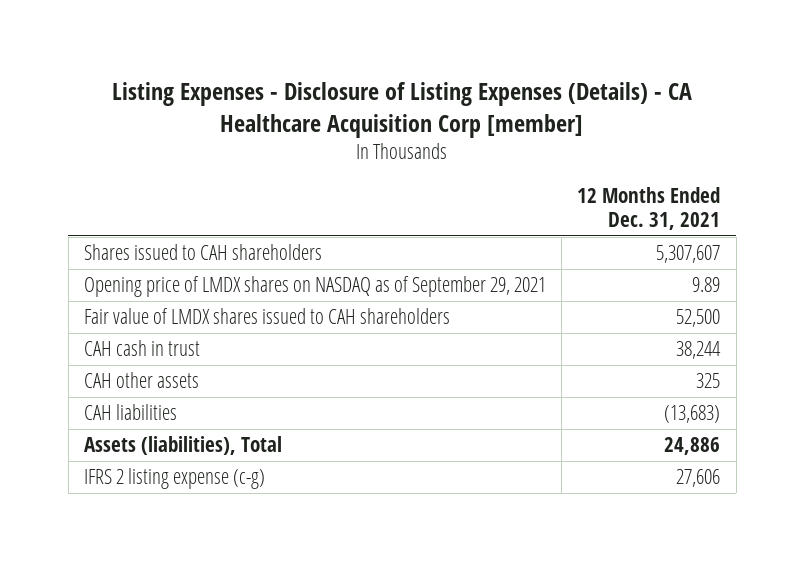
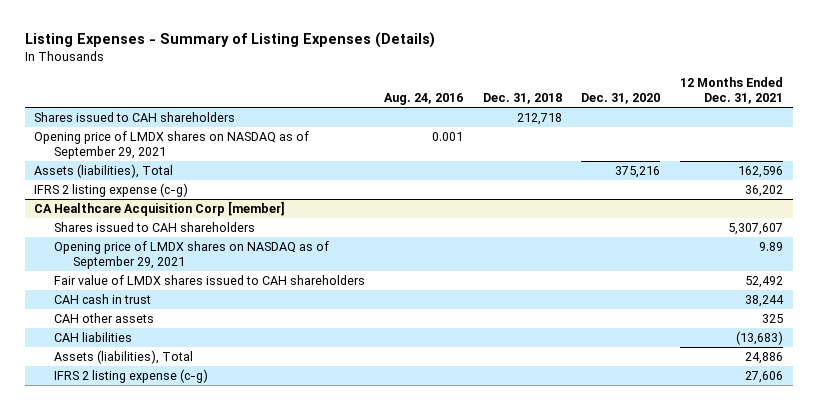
[112,81,693,138] Listing Expenses - Disclosure of Listing Expenses (Details) - CA Healthcare Acquisition Corp [member] -> [24,32,435,49] Listing Expenses - Summary of Listing Expenses (Details)
none -> [384,93,464,106] Aug. 24, 2016
none -> [482,93,562,105] Dec. 31, 2018
none -> [581,93,661,105] Dec. 31, 2020
none -> [34,112,236,123] Shares issued to CAH shareholders
none -> [34,131,310,159] Opening price of LMDX shares on NASDAQ as of September 29, 2021
none -> [34,164,174,179] Assets (liabilities), Total
none -> [34,183,189,198] IFRS 2 listing expense (c-g)
none -> [34,201,286,217] CA Healthcare Acquisition Corp [member]
[676,309,721,328] 52,500 -> [744,276,783,289] 52,492

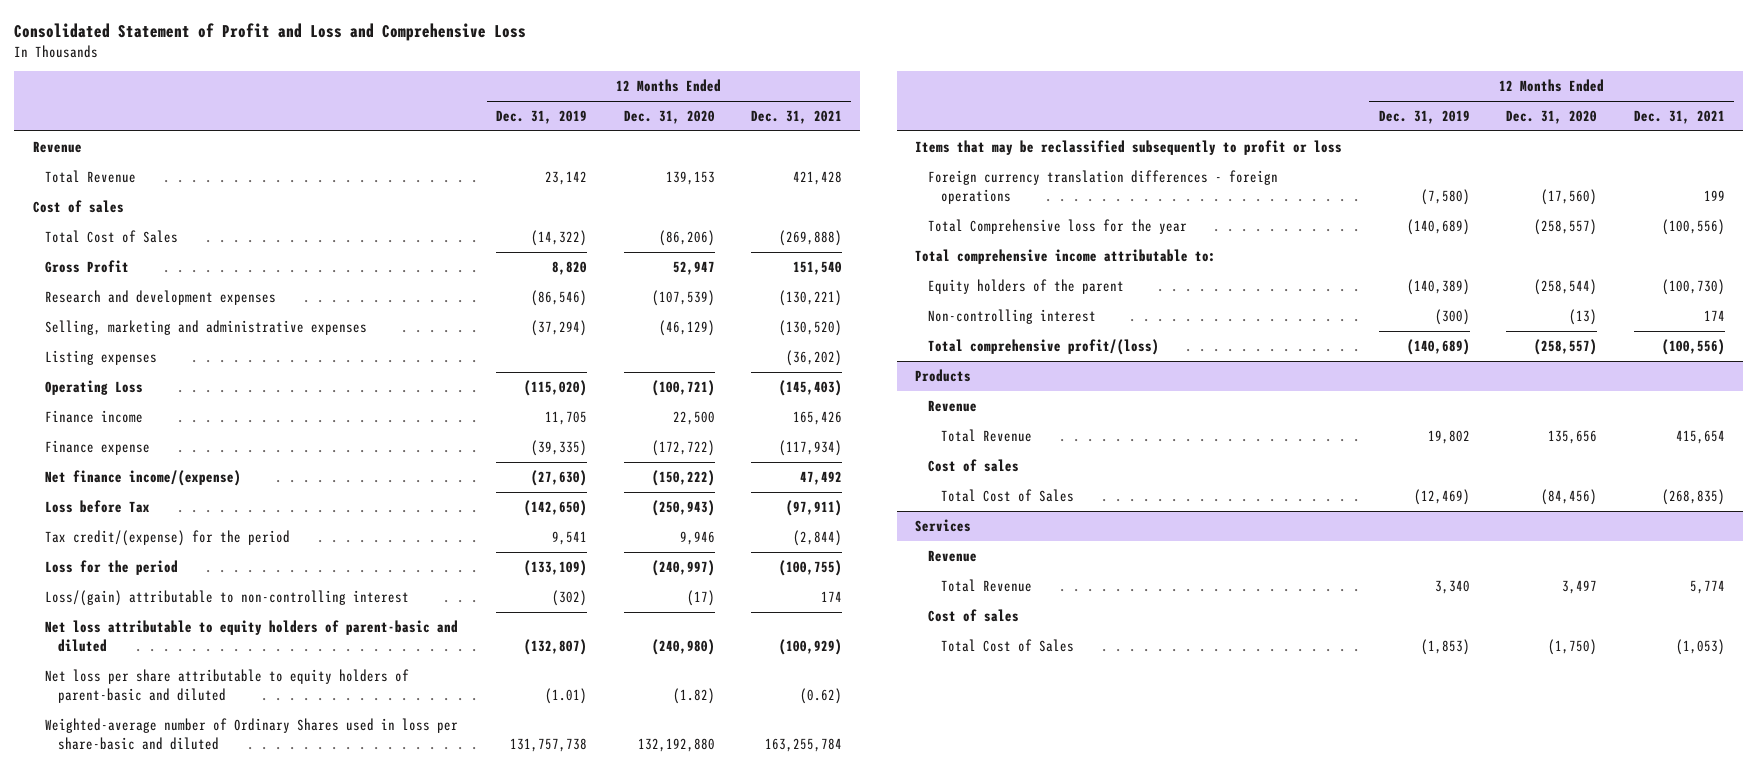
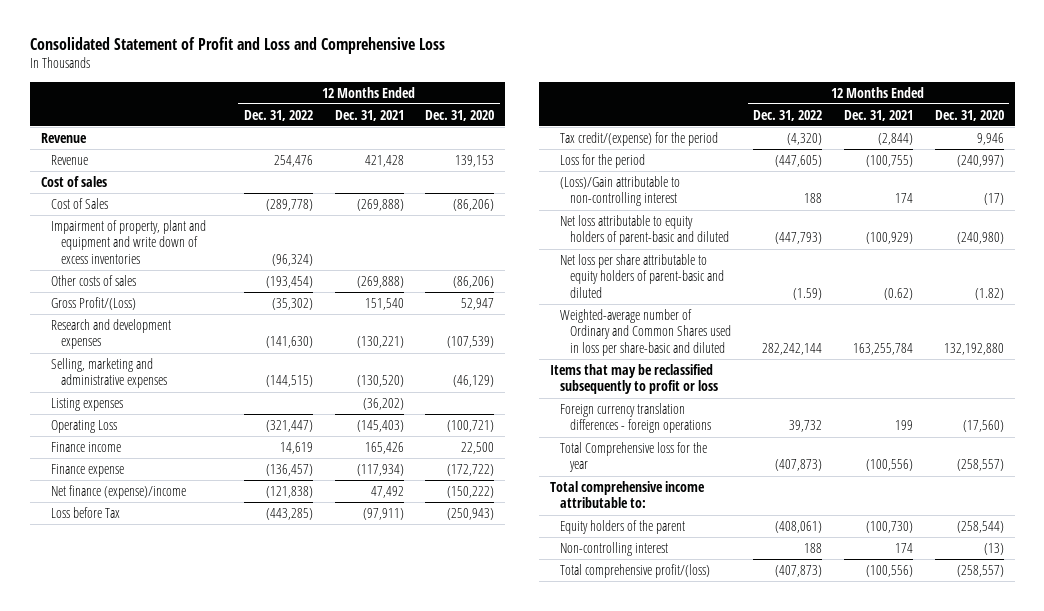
[496,110,588,125] Dec. 31, 2019 -> none
none -> [243,109,313,121] Dec. 31, 2022
[45,170,137,184] Total Revenue -> [50,154,88,165] Revenue
[45,230,179,244] Total Cost of Sales -> [50,197,108,209] Cost of Sales
none -> [50,219,206,265] Impairment of property, plant and equipment and write down of excess inventories
none -> [50,274,136,286] Other costs of sales
[45,260,130,274] Gross Profit -> [50,296,136,310] Gross Profit/(Loss)
[45,470,242,487] Net finance income/(expense) -> [50,484,186,499] Net finance (expense)/income
[45,590,410,607] Loss/(gain) attributable to non-controlling interest -> [559,175,680,207] (Loss)/Gain attributable to non-controlling interest
[45,718,459,750] Weighted-average number of Ordinary Shares used in loss per share-basic and diluted -> [559,308,732,357] Weighted-average number of Ordinary and Common Shares used in loss per share-basic and diluted
[915,369,972,383] Products -> none
[927,400,977,413] Revenue -> none
[940,429,1032,443] Total Revenue -> none
[927,459,1019,473] Cost of sales -> none
[940,489,1074,503] Total Cost of Sales -> none
[915,519,972,533] Services -> none
[927,550,977,563] Revenue -> none
[940,579,1032,593] Total Revenue -> none
[927,609,1019,623] Cost of sales -> none
[940,639,1074,653] Total Cost of Sales -> none

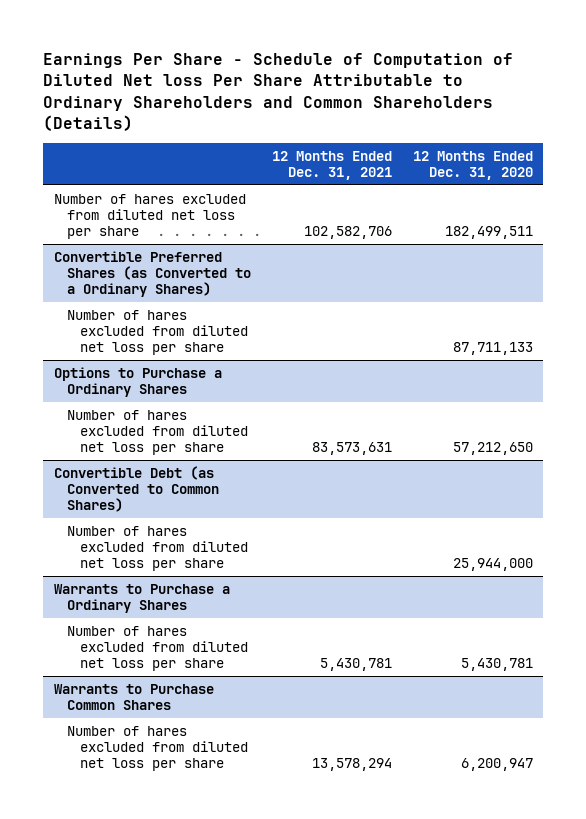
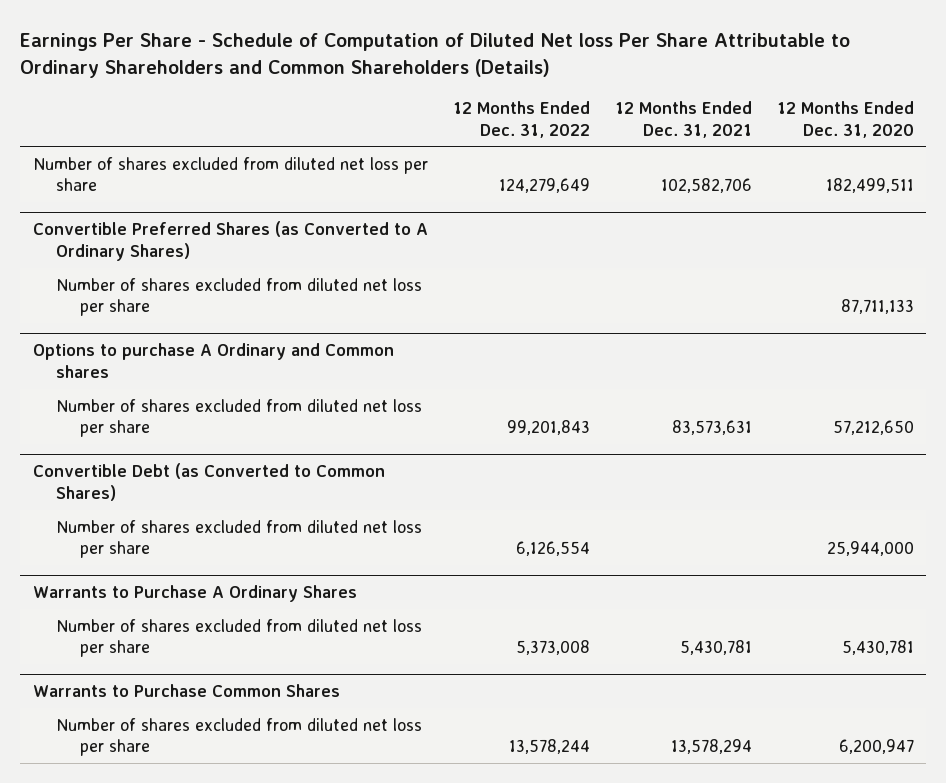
none -> [452,100,590,138] 12 Months Ended Dec. 31, 2022
[53,193,246,240] Number of hares excluded from diluted net loss per share -> [32,156,428,192] Number of shares excluded from diluted net loss per share
[53,250,251,298] Convertible Preferred Shares (as Converted to a Ordinary Shares) -> [32,221,428,262] Convertible Preferred Shares (as Converted to A Ordinary Shares)
[66,309,249,356] Number of hares excluded from diluted net loss per share -> [56,277,423,317] Number of shares excluded from diluted net loss per share
[53,366,222,398] Options to Purchase a Ordinary Shares -> [32,343,394,379] Options to purchase A Ordinary and Common shares
[66,409,249,456] Number of hares excluded from diluted net loss per share -> [56,398,423,438] Number of shares excluded from diluted net loss per share
[66,525,249,572] Number of hares excluded from diluted net loss per share -> [56,519,423,559] Number of shares excluded from diluted net loss per share
[53,583,230,614] Warrants to Purchase a Ordinary Shares -> [32,585,357,603] Warrants to Purchase A Ordinary Shares
[66,625,249,672] Number of hares excluded from diluted net loss per share -> [56,618,423,658] Number of shares excluded from diluted net loss per share
[66,725,249,772] Number of hares excluded from diluted net loss per share -> [56,717,423,757] Number of shares excluded from diluted net loss per share

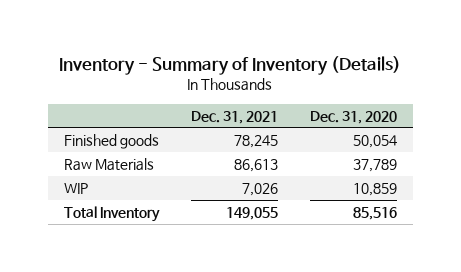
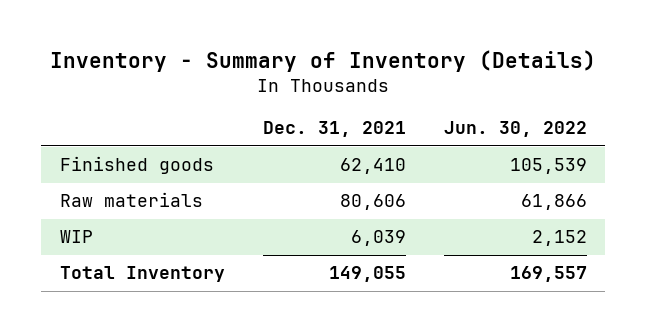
[309,110,397,124] Dec. 31, 2020 -> none
none -> [443,121,587,138] Jun. 30, 2022
[233,135,278,149] 78,245 -> [339,158,406,175] 62,410
[64,158,155,172] Raw Materials -> [59,192,203,208] Raw materials
[233,159,278,173] 86,613 -> [339,194,406,211] 80,606
[241,183,278,197] 7,026 -> [350,230,406,247] 6,039

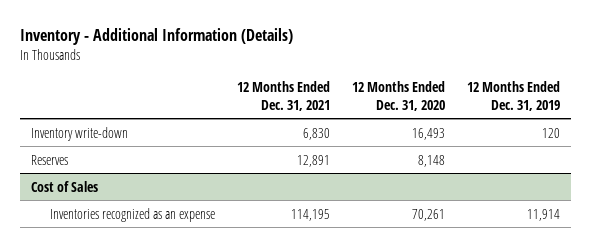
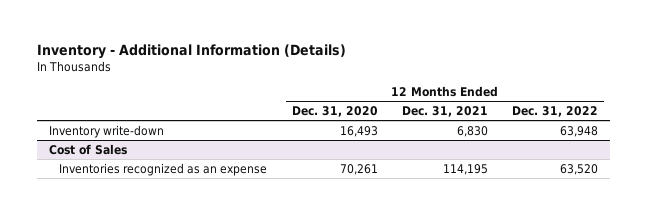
[467,81,561,111] 12 Months Ended Dec. 31, 2019 -> none
none -> [512,106,599,118] Dec. 31, 2022
[30,154,68,165] Reserves -> none

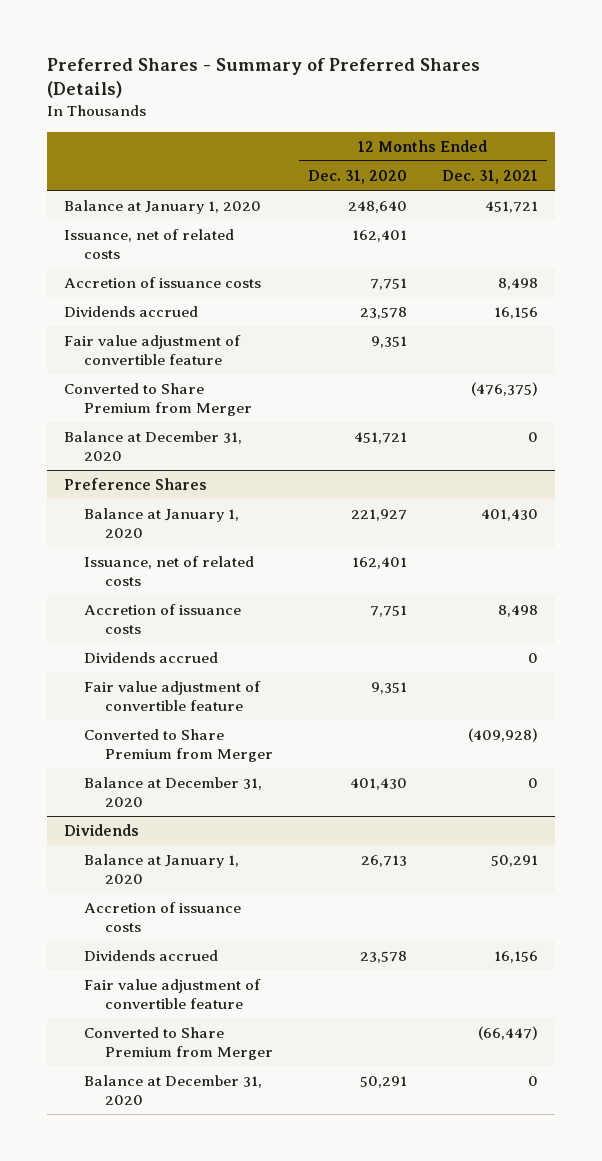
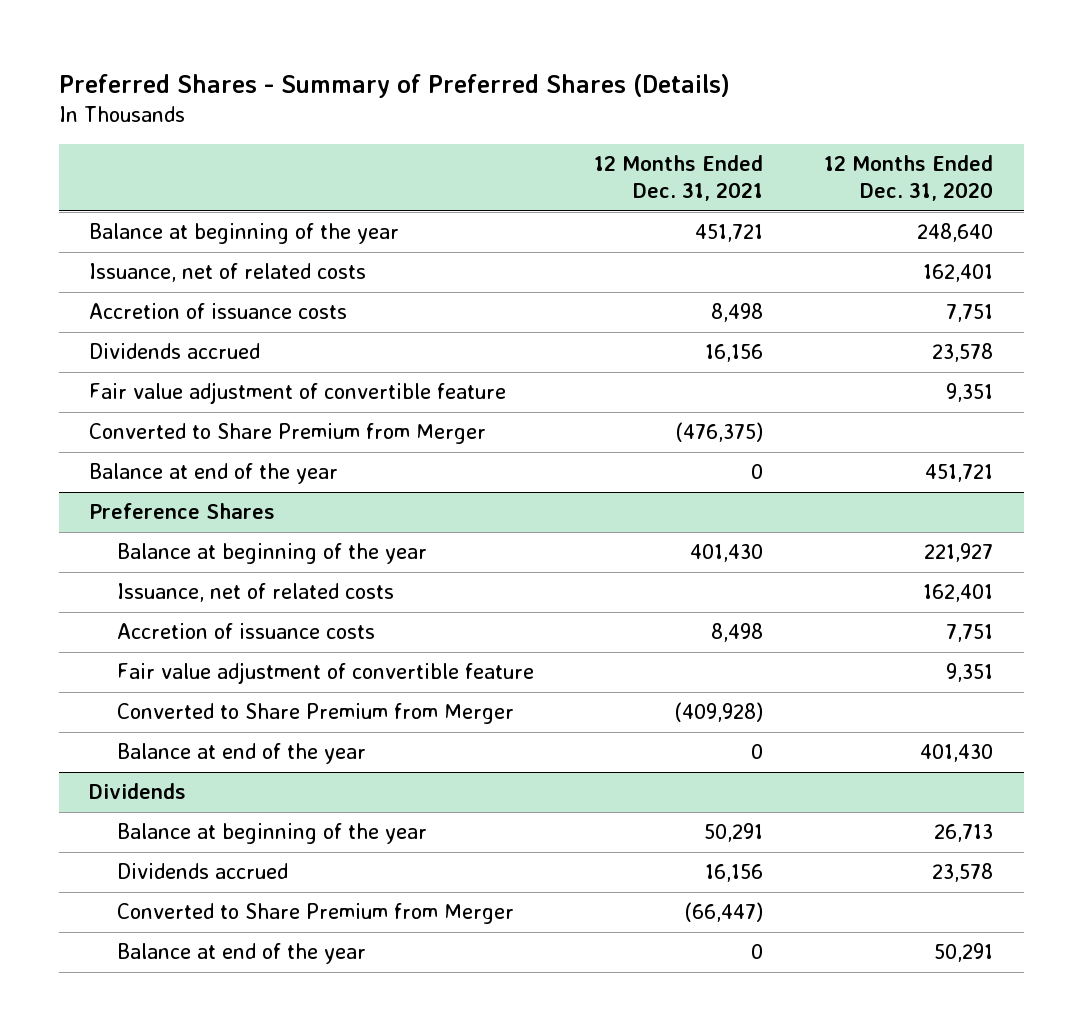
[64,200,262,215] Balance at January 1, 2020 -> [89,223,400,245] Balance at beginning of the year
[64,431,243,461] Balance at December 31, 2020 -> [89,463,339,485] Balance at end of the year
[84,508,240,538] Balance at January 1, 2020 -> [116,543,427,565] Balance at beginning of the year
[84,652,219,664] Dividends accrued -> none
[84,777,263,807] Balance at December 31, 2020 -> [116,743,366,765] Balance at end of the year
[84,902,242,932] Accretion of issuance costs -> none
[84,854,240,884] Balance at January 1, 2020 -> [116,823,427,845] Balance at beginning of the year
[84,979,262,1009] Fair value adjustment of convertible feature -> none
[84,1075,263,1105] Balance at December 31, 2020 -> [116,943,366,965] Balance at end of the year

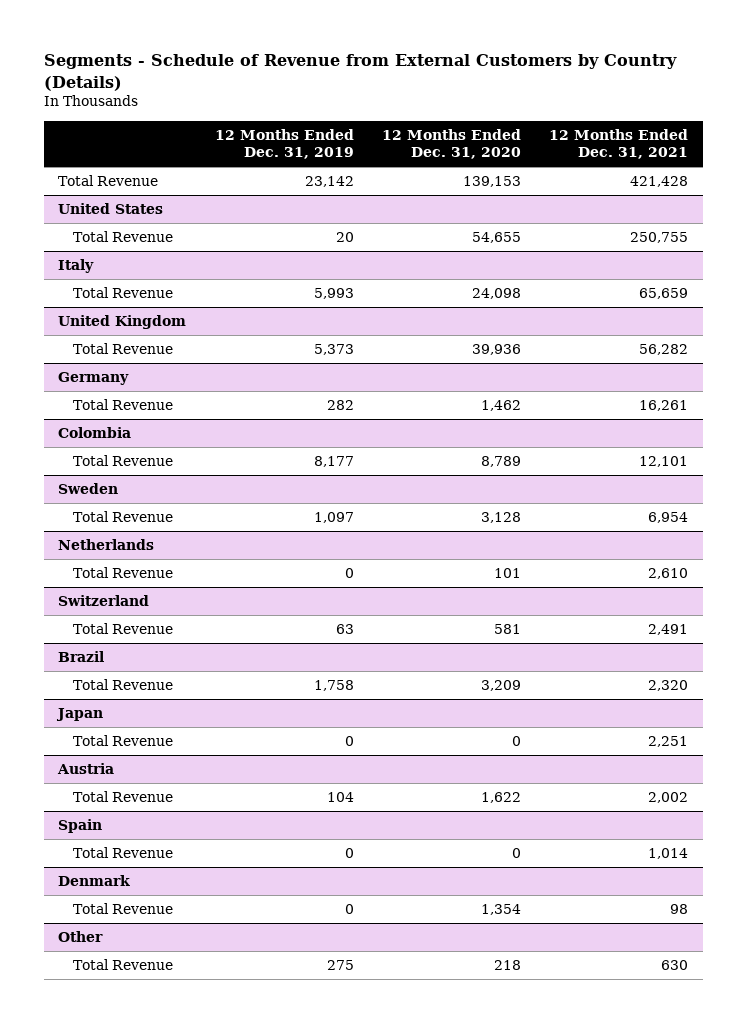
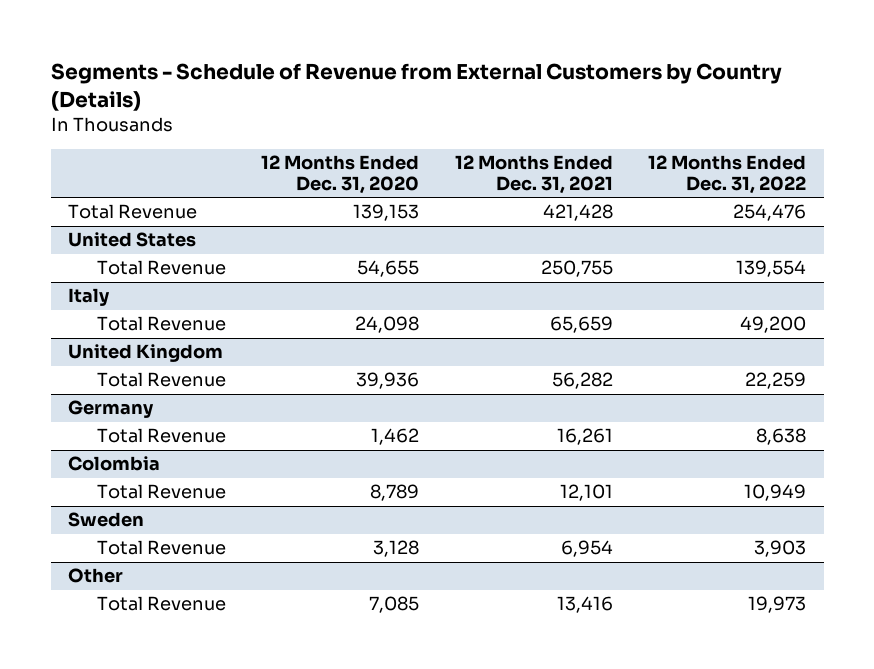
[214,128,354,160] 12 Months Ended Dec. 31, 2019 -> none
none -> [647,155,806,195] 12 Months Ended Dec. 31, 2022
[58,539,155,551] Netherlands -> none
[73,567,174,579] Total Revenue -> none
[58,595,150,607] Switzerland -> none
[73,623,174,635] Total Revenue -> none
[58,651,105,663] Brazil -> none
[73,679,174,691] Total Revenue -> none
[56,708,104,722] Japan -> none
[73,735,174,747] Total Revenue -> none
[57,763,115,775] Austria -> none
[73,791,174,803] Total Revenue -> none
[58,819,103,834] Spain -> none
[73,847,174,859] Total Revenue -> none
[58,875,131,887] Denmark -> none
[73,903,174,915] Total Revenue -> none
[494,960,522,971] 218 -> [369,596,420,614] 7,085
[661,960,689,971] 630 -> [556,596,613,614] 13,416

